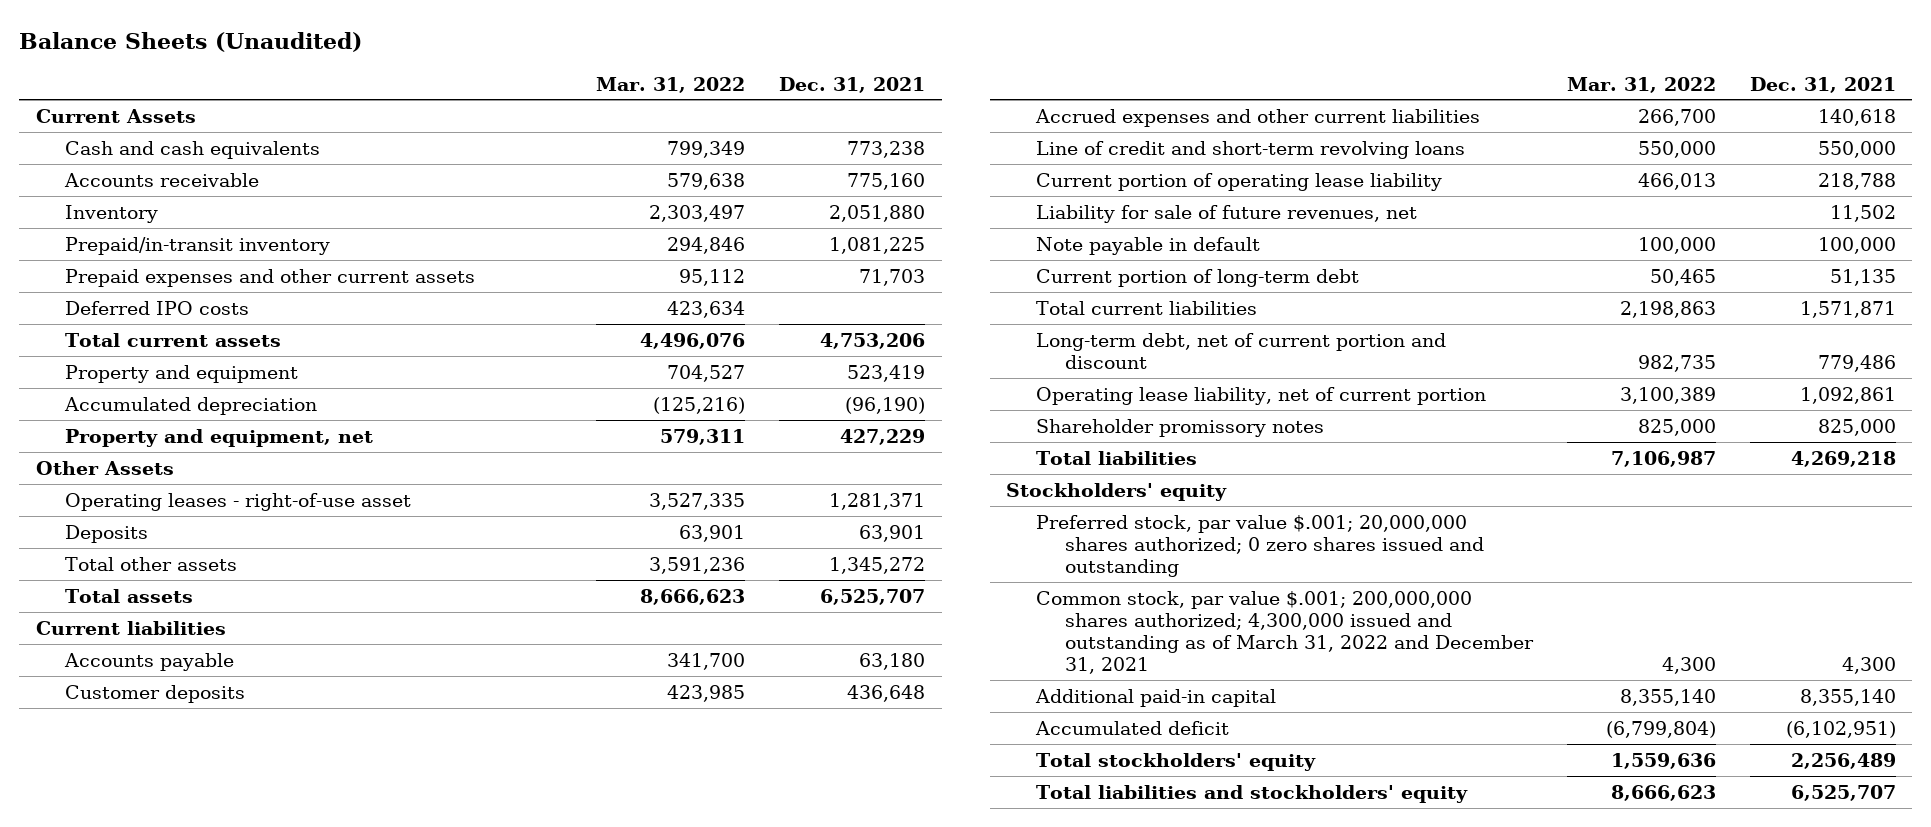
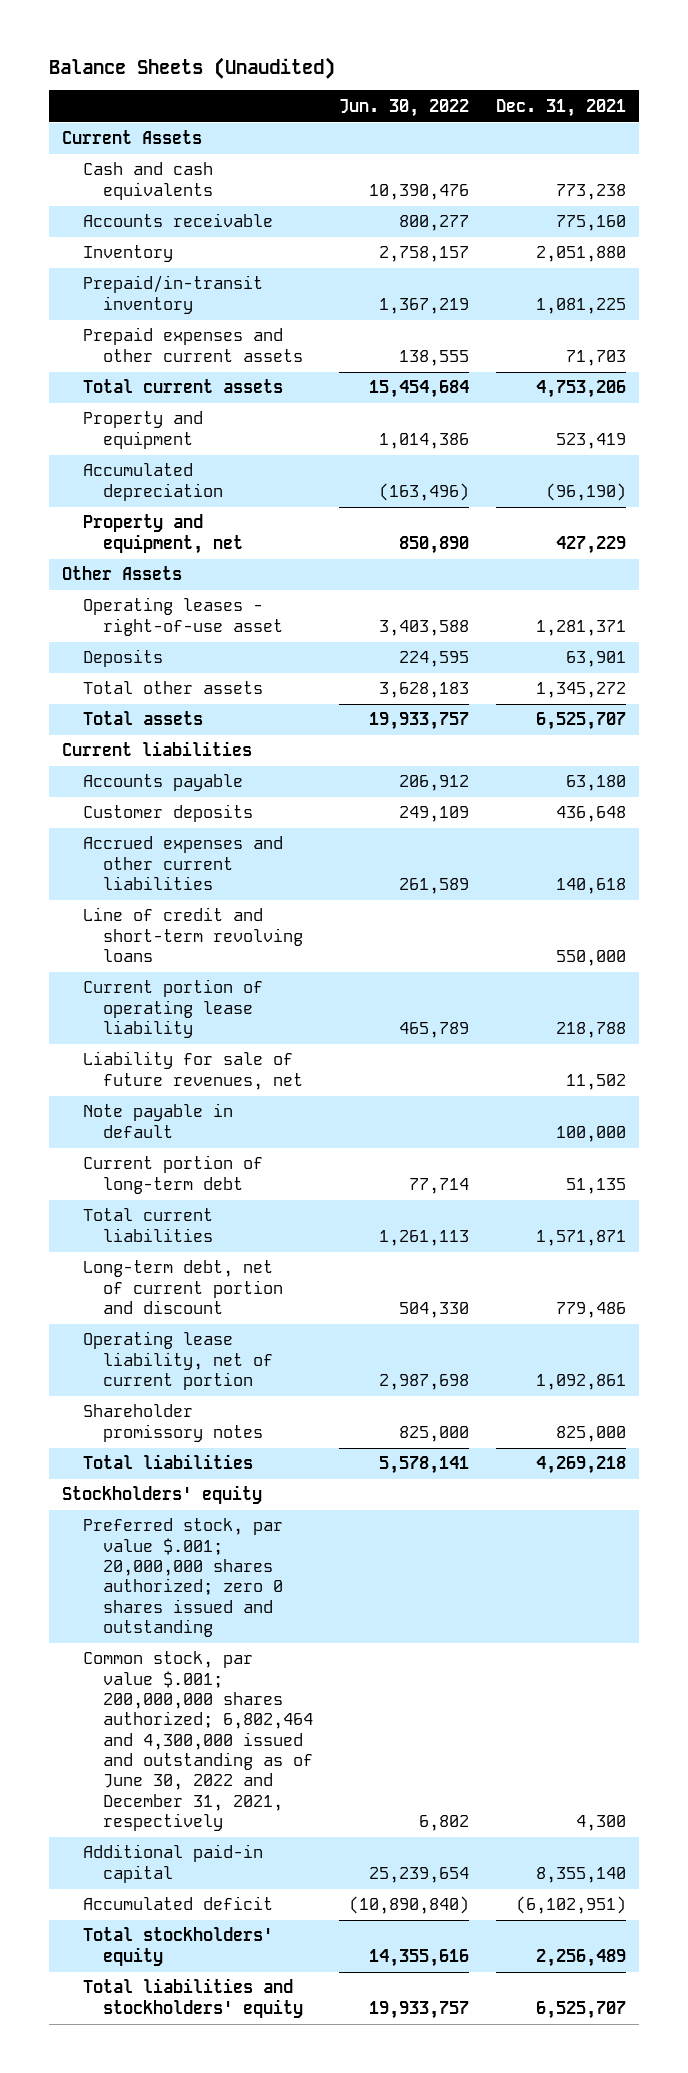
[596,76,746,93] Mar. 31, 2022 -> none
none -> [339,98,470,117] Jun. 30, 2022
[65,300,250,315] Deferred IPO costs -> none
[1035,514,1485,577] Preferred stock, par value $.001; 20,000,000 shares authorized; 0 zero shares issued and outstanding -> [82,1518,284,1638] Preferred stock, par value $.001; 20,000,000 shares authorized; zero 0 shares issued and outstanding
[1035,590,1535,674] Common stock, par value $.001; 200,000,000 shares authorized; 4,300,000 issued and outstanding as of March 31, 2022 and December 31, 2021 -> [82,1651,314,1832] Common stock, par value $.001; 200,000,000 shares authorized; 6,802,464 and 4,300,000 issued and outstanding as of June 30, 2022 and December 31, 2021, respectively

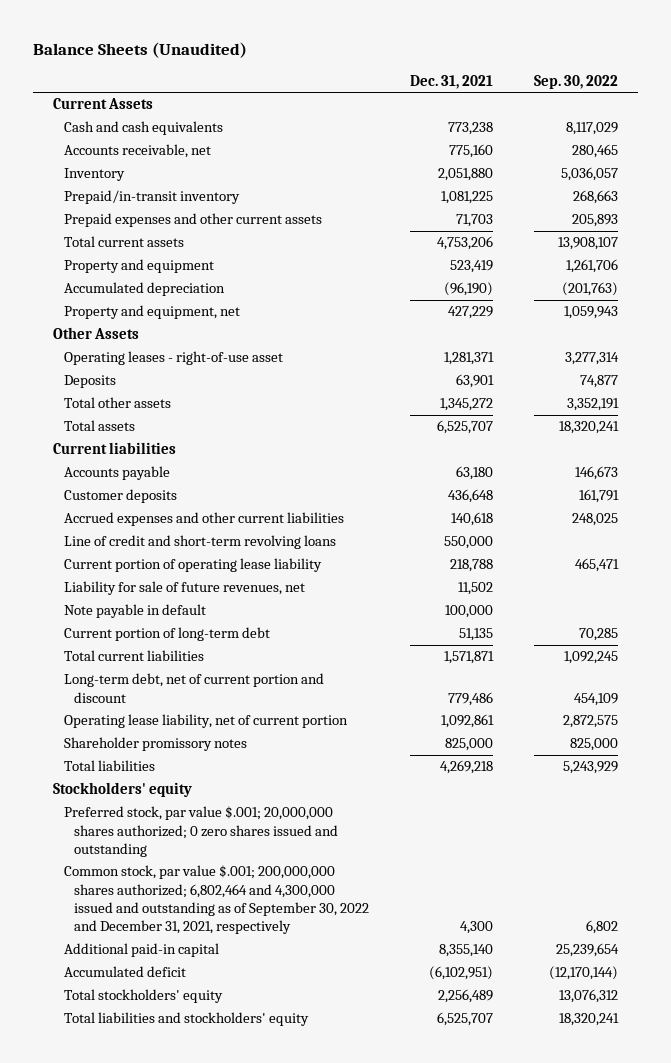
[339,98,470,117] Jun. 30, 2022 -> none
none -> [533,74,618,89] Sep. 30, 2022
[82,213,273,228] Accounts receivable -> [63,144,211,159] Accounts receivable, net
[82,1518,284,1638] Preferred stock, par value $.001; 20,000,000 shares authorized; zero 0 shares issued and outstanding -> [63,806,338,857] Preferred stock, par value $.001; 20,000,000 shares authorized; 0 zero shares issued and outstanding
[82,1651,314,1832] Common stock, par value $.001; 200,000,000 shares authorized; 6,802,464 and 4,300,000 issued and outstanding as of June 30, 2022 and December 31, 2021, respectively -> [63,865,369,935] Common stock, par value $.001; 200,000,000 shares authorized; 6,802,464 and 4,300,000 issued and outstanding as of September 30, 2022 and December 31, 2021, respectively

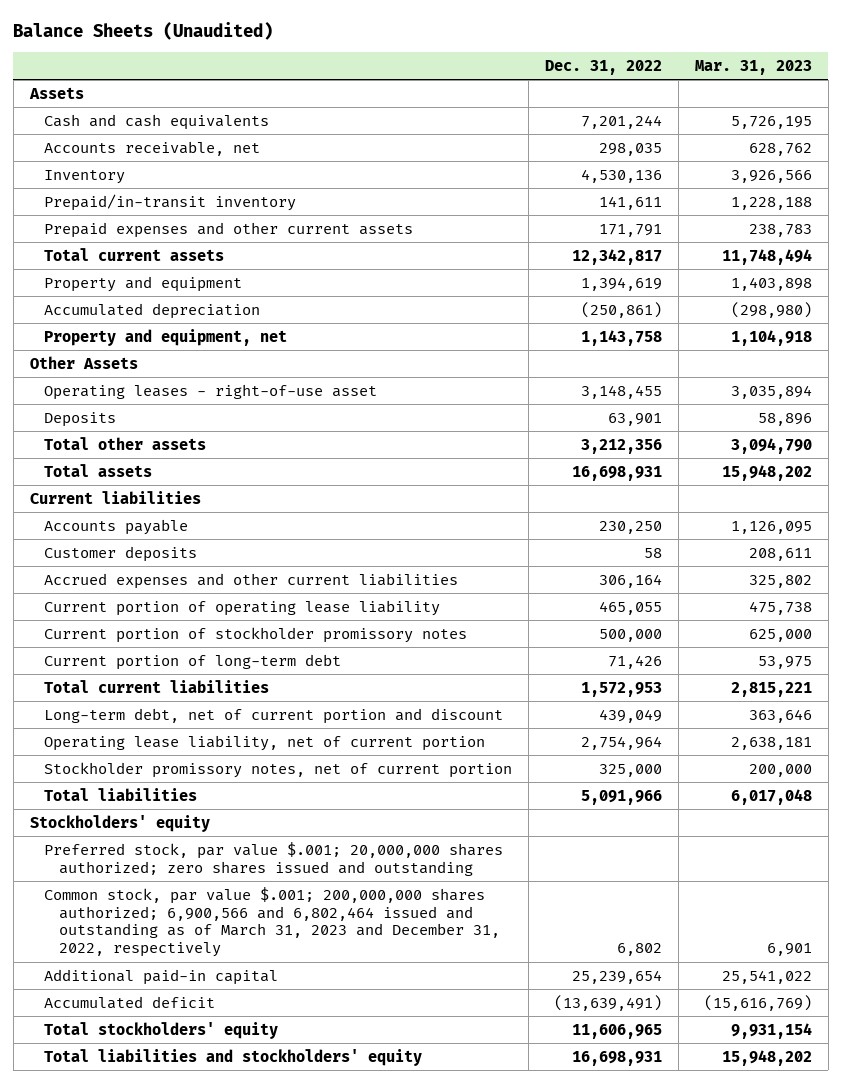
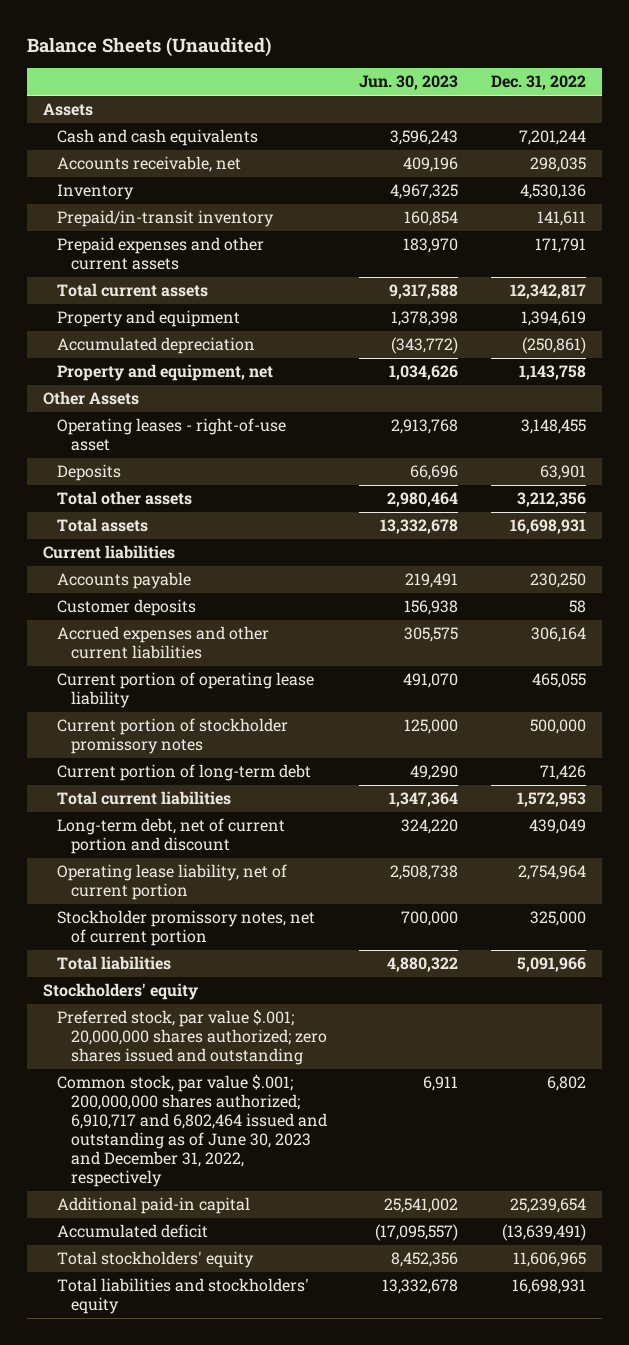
[694,59,812,75] Mar. 31, 2023 -> none
none -> [359,75,459,91] Jun. 30, 2023
[44,886,500,958] Common stock, par value $.001; 200,000,000 shares authorized; 6,900,566 and 6,802,464 issued and outstanding as of March 31, 2023 and December 31, 2022, respectively -> [57,1074,328,1187] Common stock, par value $.001; 200,000,000 shares authorized; 6,910,717 and 6,802,464 issued and outstanding as of June 30, 2023 and December 31, 2022, respectively

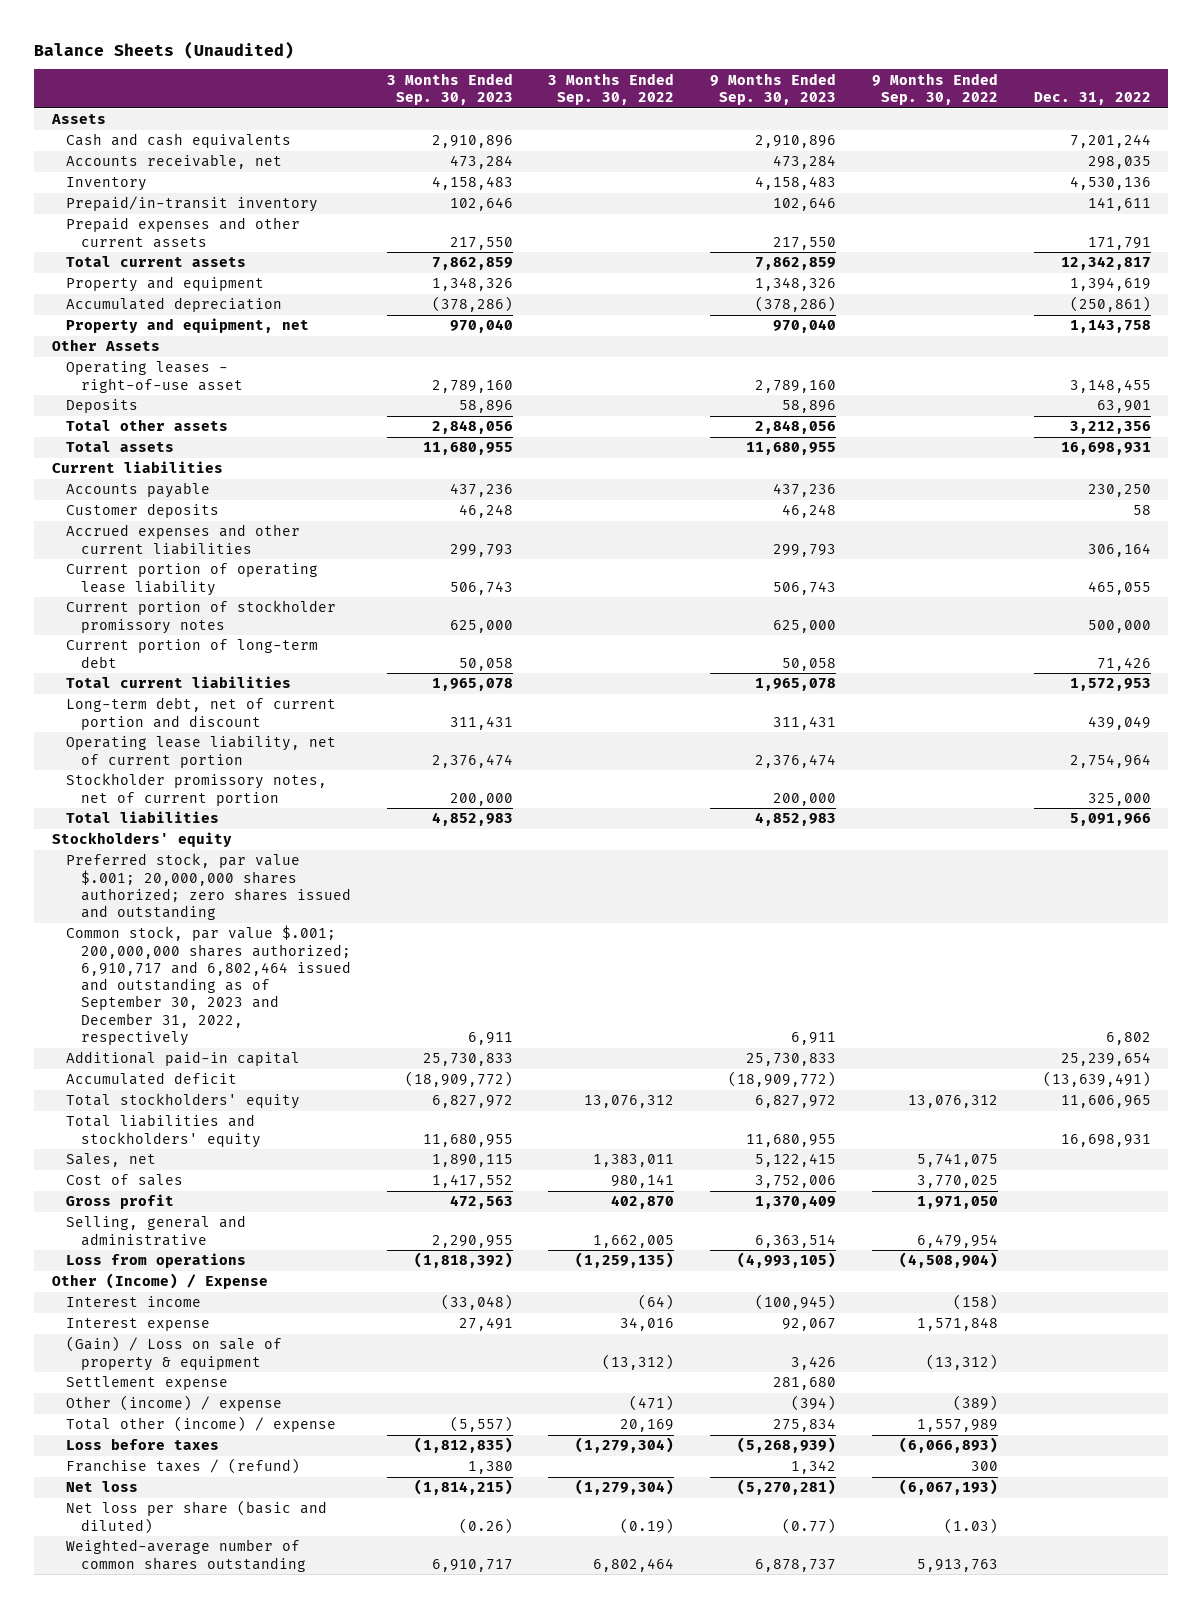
[359,75,459,91] Jun. 30, 2023 -> none
none -> [386,72,513,106] 3 Months Ended Sep. 30, 2023
none -> [548,72,675,106] 3 Months Ended Sep. 30, 2022
none -> [710,72,837,106] 9 Months Ended Sep. 30, 2023
none -> [871,72,998,106] 9 Months Ended Sep. 30, 2022
[57,1074,328,1187] Common stock, par value $.001; 200,000,000 shares authorized; 6,910,717 and 6,802,464 issued and outstanding as of June 30, 2023 and December 31, 2022, respectively -> [66,925,352,1047] Common stock, par value $.001; 200,000,000 shares authorized; 6,910,717 and 6,802,464 issued and outstanding as of September 30, 2023 and December 31, 2022, respectively
none -> [66,1153,157,1168] Sales, net
none -> [66,1174,184,1187] Cost of sales
none -> [66,1194,175,1210] Gross profit
none -> [66,1215,247,1246] Selling, general and administrative
none -> [66,1253,247,1269] Loss from operations
none -> [51,1273,268,1290] Other (Income) / Expense
none -> [66,1296,202,1308] Interest income
none -> [66,1318,211,1332] Interest expense
none -> [66,1336,283,1371] (Gain) / Loss on sale of property & equipment
none -> [66,1376,229,1391] Settlement expense
none -> [66,1395,283,1412] Other (income) / expense
none -> [66,1416,337,1433] Total other (income) / expense
none -> [66,1438,220,1451] Loss before taxes
none -> [66,1458,301,1475] Franchise taxes / (refund)
none -> [66,1481,139,1493] Net loss
none -> [66,1500,328,1534] Net loss per share (basic and diluted)
none -> [66,1539,307,1572] Weighted-average number of common shares outstanding

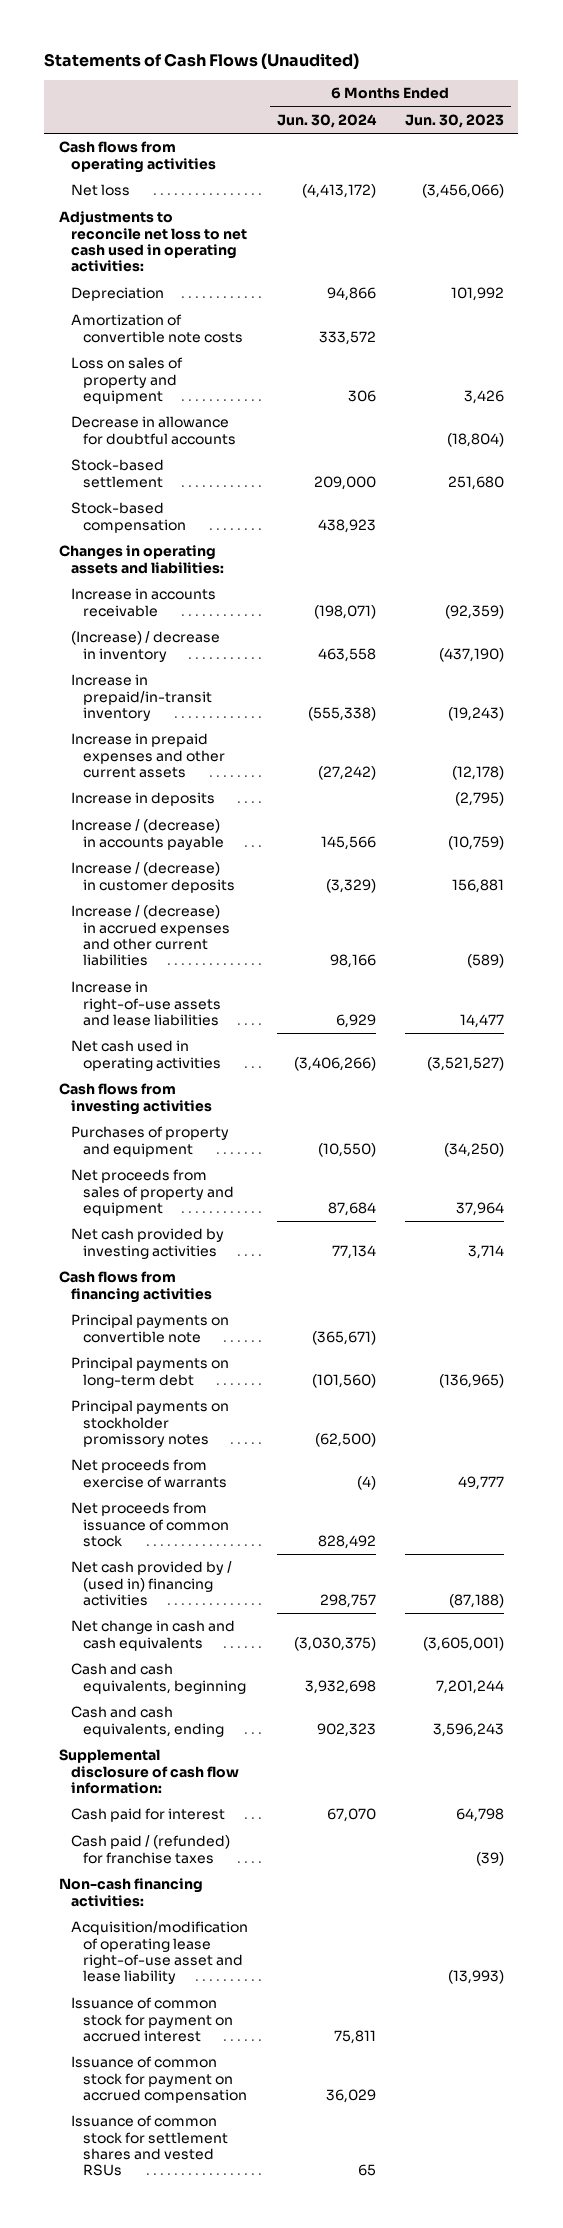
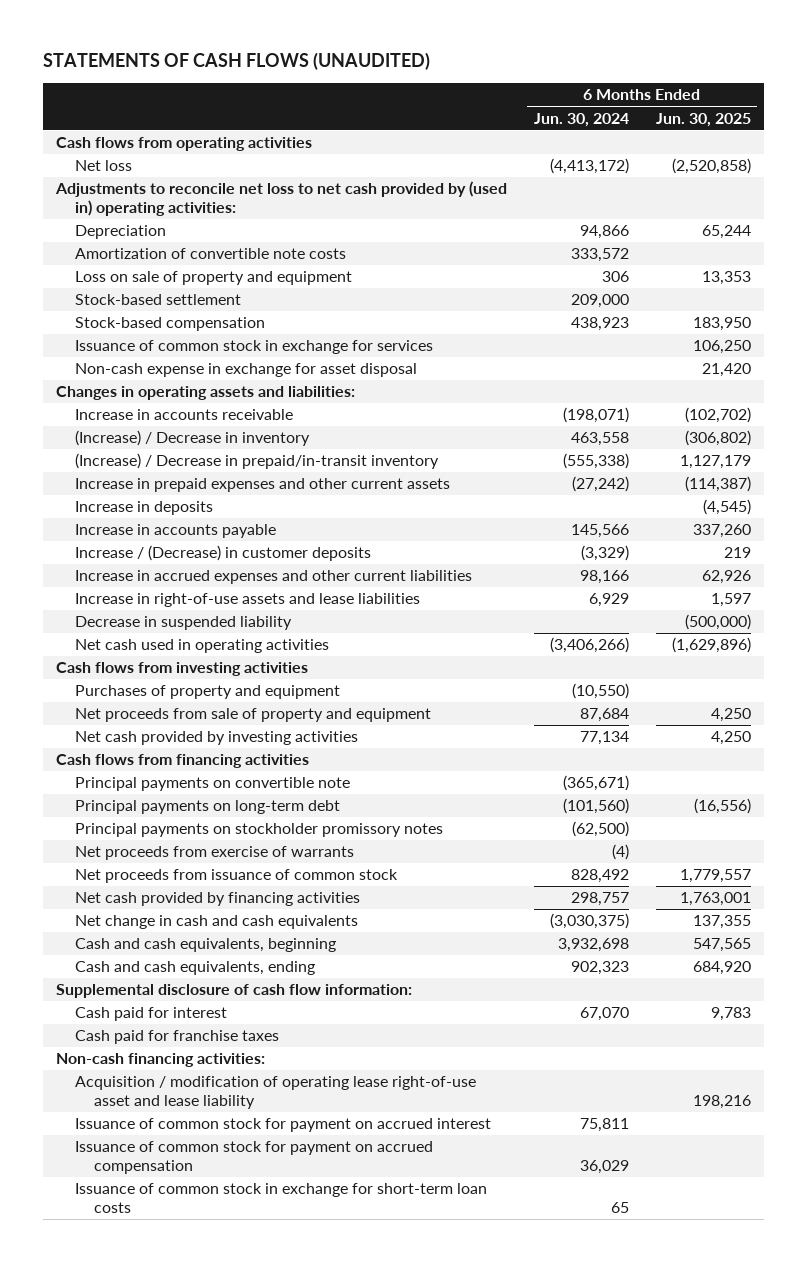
[44,52,360,69] Statements of Cash Flows (Unaudited) -> [43,52,431,71] STATEMENTS OF CASH FLOWS (UNAUDITED)
[404,113,504,128] Jun. 30, 2023 -> none
none -> [655,112,751,127] Jun. 30, 2025
[58,211,247,273] Adjustments to reconcile net loss to net cash used in operating activities: -> [55,181,508,216] Adjustments to reconcile net loss to net cash provided by (used in) operating activities:
[70,416,236,445] Decrease in allowance for doubtful accounts -> none
[70,357,183,405] Loss on sales of property and equipment -> [75,271,353,286] Loss on sale of property and equipment
none -> [75,340,434,355] Issuance of common stock in exchange for services
none -> [75,363,418,378] Non-cash expense in exchange for asset disposal
[70,631,220,662] (Increase) / decrease in inventory -> [75,430,311,447] (Increase) / Decrease in inventory
[70,674,212,722] Increase in prepaid/in-transit inventory -> [75,453,440,470] (Increase) / Decrease in prepaid/in-transit inventory
[70,819,224,850] Increase / (decrease) in accounts payable -> [75,524,277,539] Increase in accounts payable
[70,862,235,893] Increase / (decrease) in customer deposits -> [75,545,372,562] Increase / (Decrease) in customer deposits
[70,905,230,967] Increase / (decrease) in accrued expenses and other current liabilities -> [75,570,473,585] Increase in accrued expenses and other current liabilities
none -> [75,616,293,631] Decrease in suspended liability
[70,1169,234,1217] Net proceeds from sales of property and equipment -> [75,708,432,723] Net proceeds from sale of property and equipment
[70,1561,232,1607] Net cash provided by / (used in) financing activities -> [75,892,361,907] Net cash provided by financing activities
[70,1835,230,1864] Cash paid / (refunded) for franchise taxes -> [75,1030,280,1045] Cash paid for franchise taxes
[70,1921,248,1985] Acquisition/modification of operating lease right-of-use asset and lease liability -> [75,1076,477,1109] Acquisition / modification of operating lease right-of-use asset and lease liability
[70,2115,228,2177] Issuance of common stock for settlement shares and vested RSUs -> none
none -> [75,1183,488,1213] Issuance of common stock in exchange for short-term loan costs

